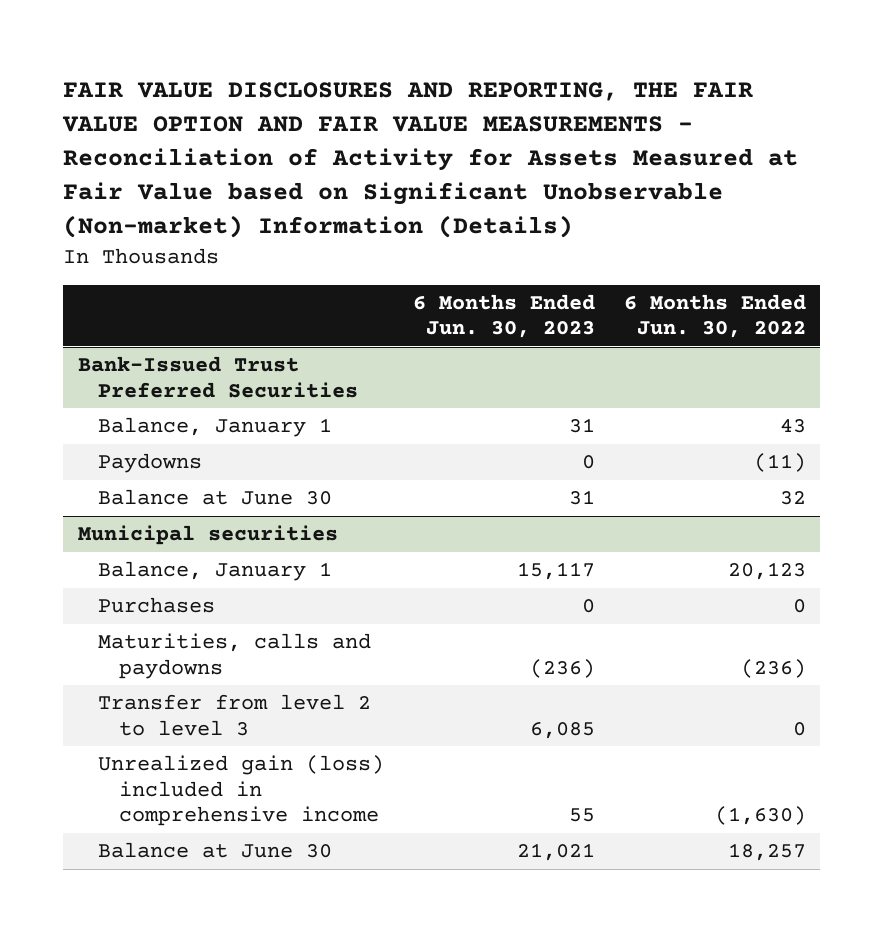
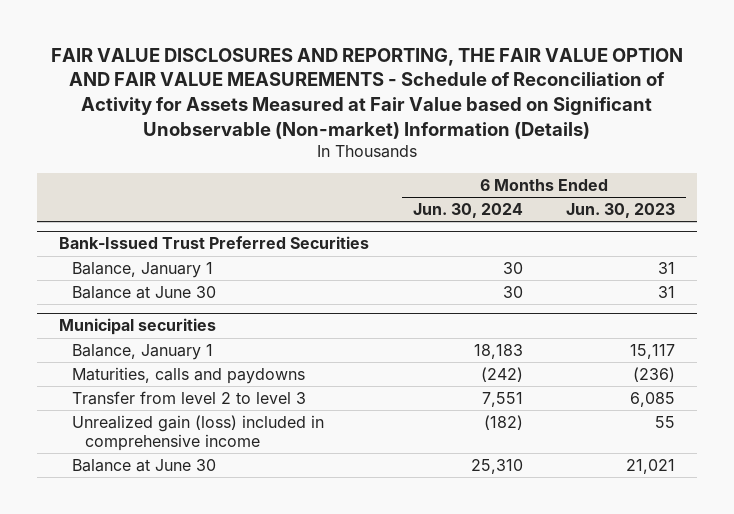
[62,82,799,239] FAIR VALUE DISCLOSURES AND REPORTING, THE FAIR VALUE OPTION AND FAIR VALUE MEASUREMENTS - Reconciliation of Activity for Assets Measured at Fair Value based on Significant Unobservable (Non-market) Information (Details) -> [51,47,684,139] FAIR VALUE DISCLOSURES AND REPORTING, THE FAIR VALUE OPTION AND FAIR VALUE MEASUREMENTS - Schedule of Reconciliation of Activity for Assets Measured at Fair Value based on Significant Unobservable (Non-market) Information (Details)
[623,293,806,339] 6 Months Ended Jun. 30, 2022 -> none
none -> [412,203,523,219] Jun. 30, 2024
[98,453,203,474] Paydowns -> none
[98,597,216,614] Purchases -> none

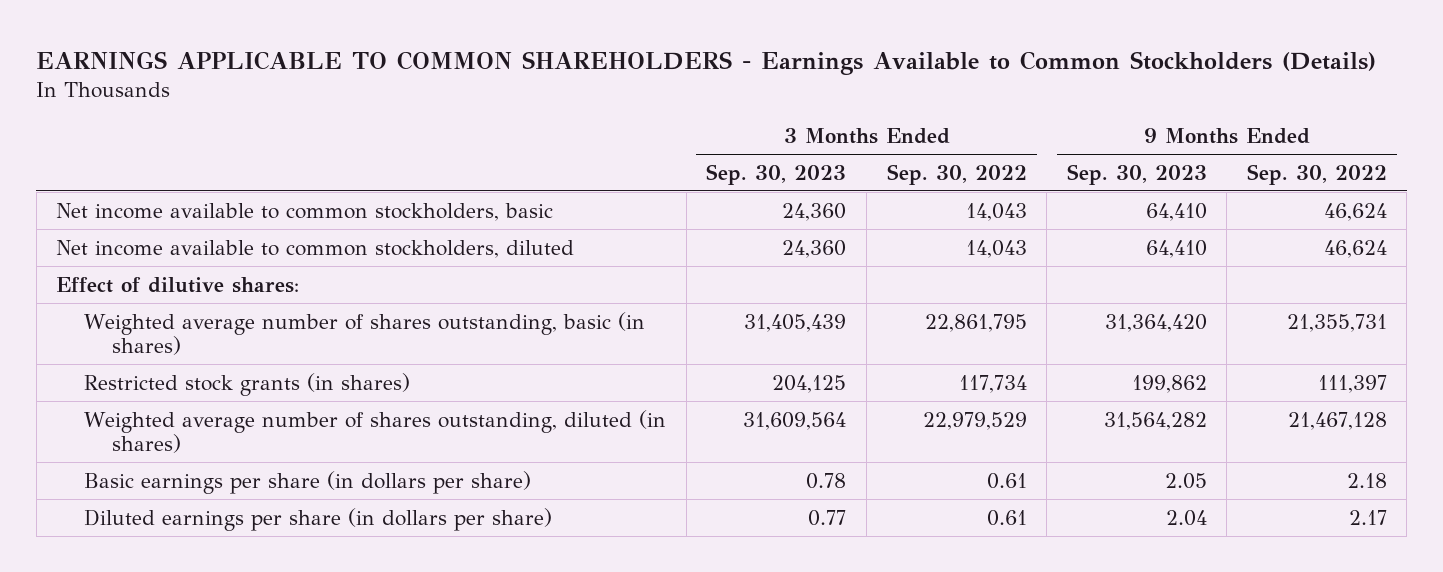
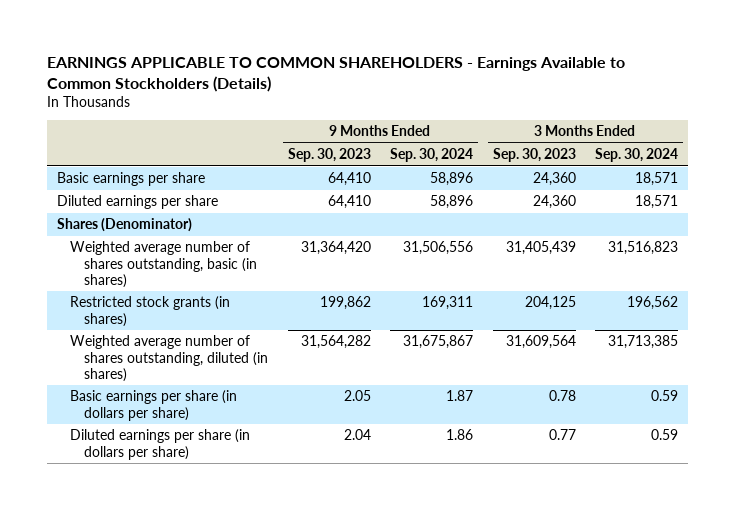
[886,163,1027,185] Sep. 30, 2022 -> none
[1246,163,1387,185] Sep. 30, 2022 -> none
none -> [390,148,474,163] Sep. 30, 2024
none -> [595,148,679,163] Sep. 30, 2024
[56,202,554,221] Net income available to common stockholders, basic -> [56,172,205,187] Basic earnings per share
[56,239,575,258] Net income available to common stockholders, diluted -> [56,195,218,210] Diluted earnings per share
[56,276,300,293] Effect of dilutive shares: -> [56,218,192,233] Shares (Denominator)

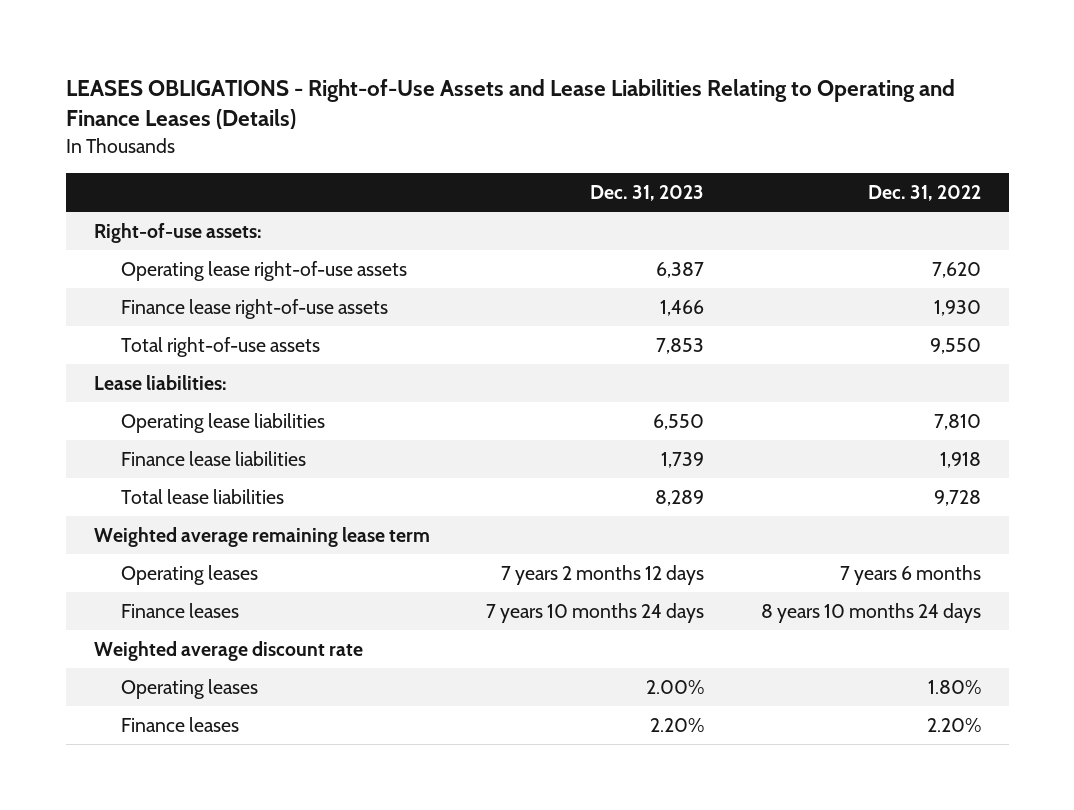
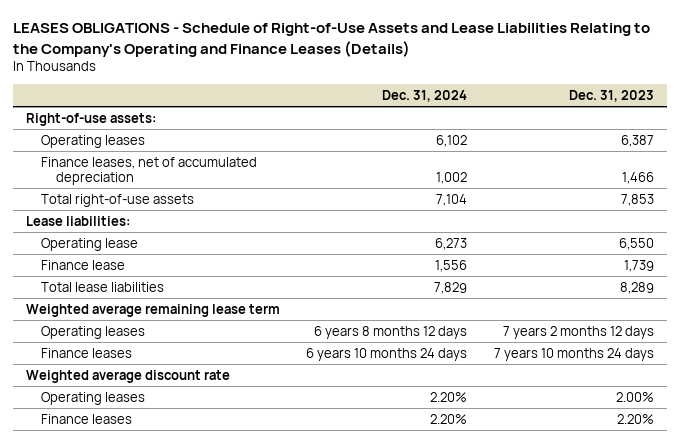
[65,79,955,130] LEASES OBLIGATIONS - Right-of-Use Assets and Lease Liabilities Relating to Operating and Finance Leases (Details) -> [13,23,651,57] LEASES OBLIGATIONS - Schedule of Right-of-Use Assets and Lease Liabilities Relating to the Company's Operating and Finance Leases (Details)
[867,184,981,201] Dec. 31, 2022 -> none
none -> [382,89,468,102] Dec. 31, 2024
[121,261,408,282] Operating lease right-of-use assets -> [40,134,145,148] Operating leases
[121,299,389,320] Finance lease right-of-use assets -> [40,156,257,185] Finance leases, net of accumulated depreciation
[121,413,326,434] Operating lease liabilities -> [40,237,138,251] Operating lease
[121,451,307,467] Finance lease liabilities -> [40,259,125,270] Finance lease

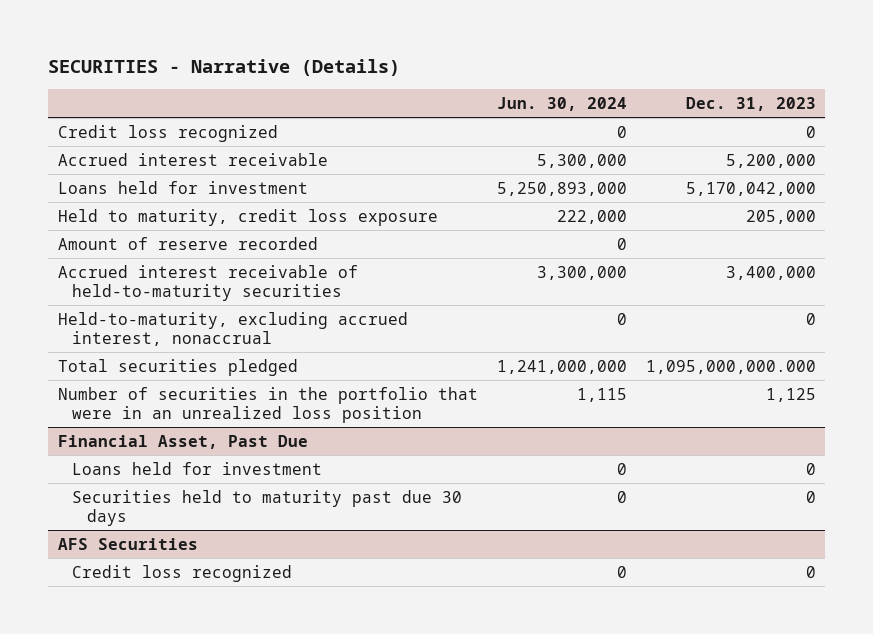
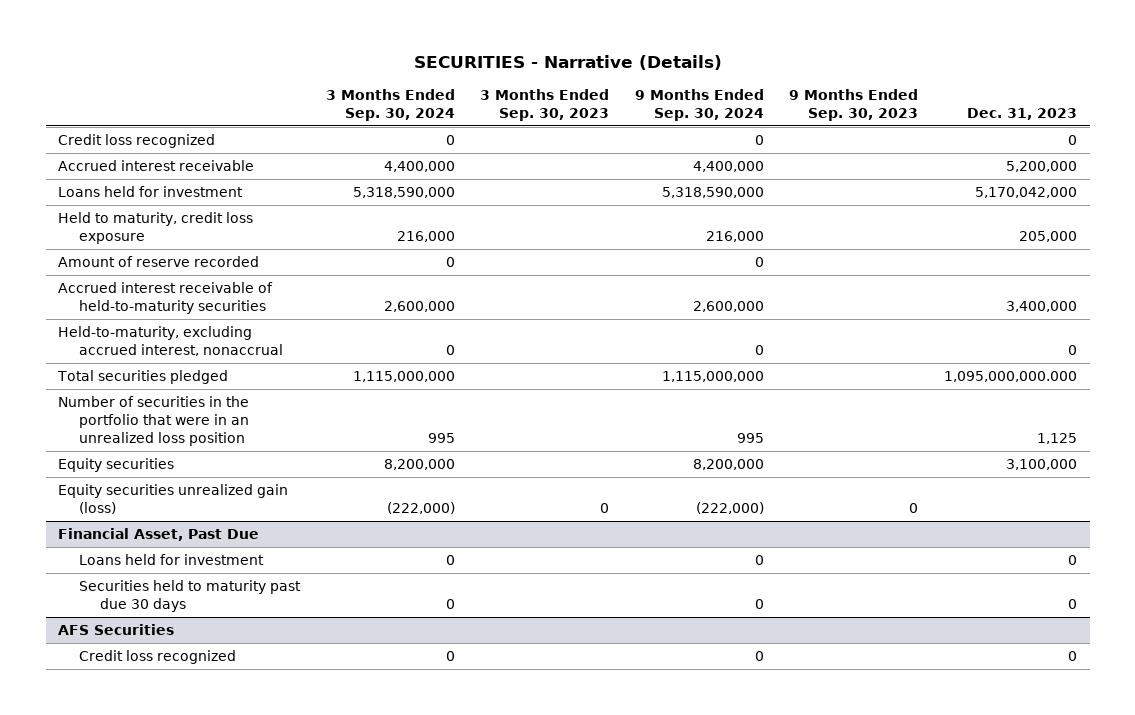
[496,96,627,111] Jun. 30, 2024 -> none
none -> [325,88,455,121] 3 Months Ended Sep. 30, 2024
none -> [480,88,610,121] 3 Months Ended Sep. 30, 2023
none -> [634,88,764,121] 9 Months Ended Sep. 30, 2024
none -> [789,88,919,121] 9 Months Ended Sep. 30, 2023
none -> [58,458,175,473] Equity securities
none -> [58,484,289,514] Equity securities unrealized gain (loss)

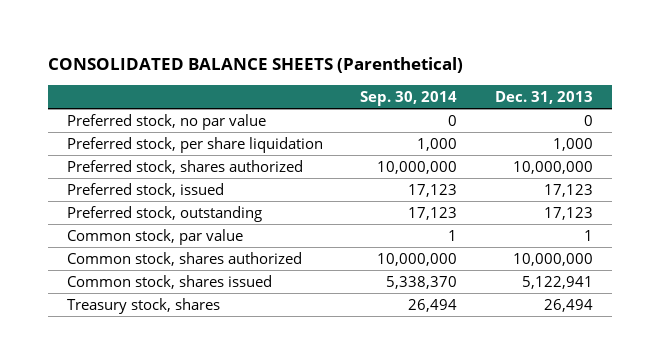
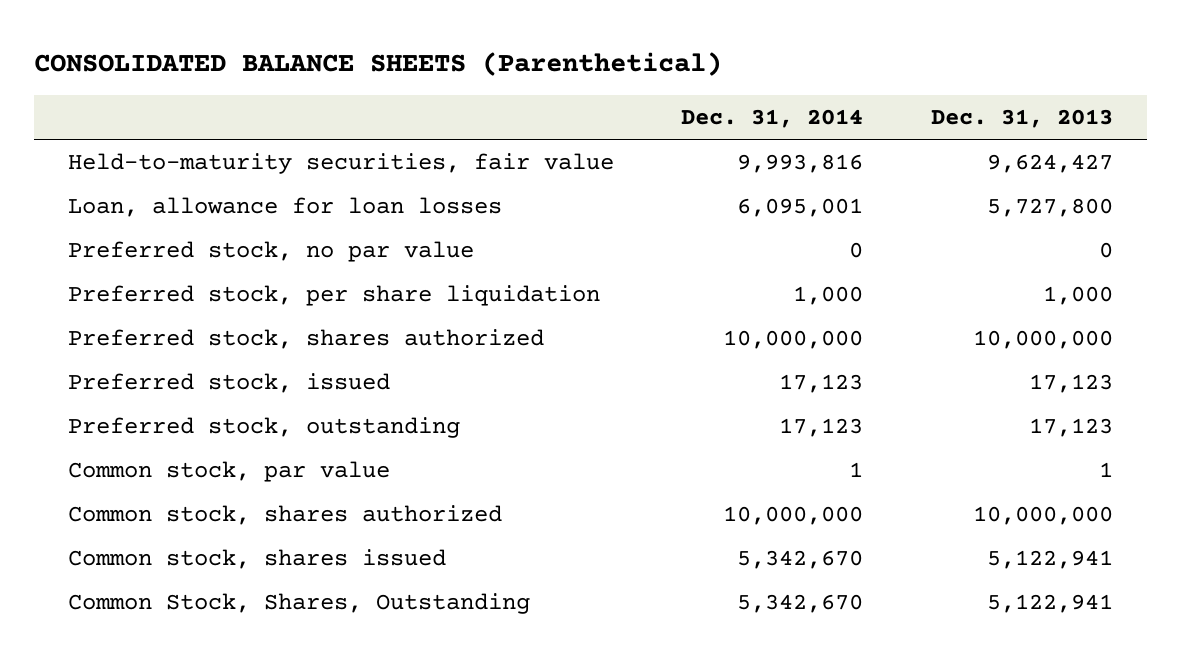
[360,90,458,106] Sep. 30, 2014 -> none
none -> [681,109,864,129] Dec. 31, 2014
none -> [67,152,614,174] Held-to-maturity securities, fair value
none -> [67,196,502,217] Loan, allowance for loan losses
[66,297,220,314] Treasury stock, shares -> none
none -> [67,592,530,614] Common Stock, Shares, Outstanding

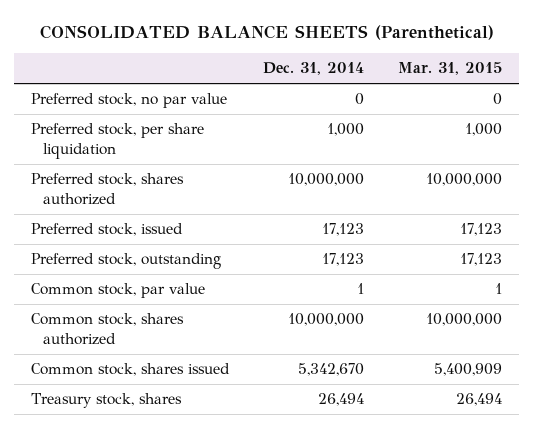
[931,109,1114,129] Dec. 31, 2013 -> none
none -> [398,62,503,76] Mar. 31, 2015
[67,152,614,174] Held-to-maturity securities, fair value -> none
[67,196,502,217] Loan, allowance for loan losses -> none
[67,592,530,614] Common Stock, Shares, Outstanding -> none
none -> [31,393,183,409] Treasury stock, shares

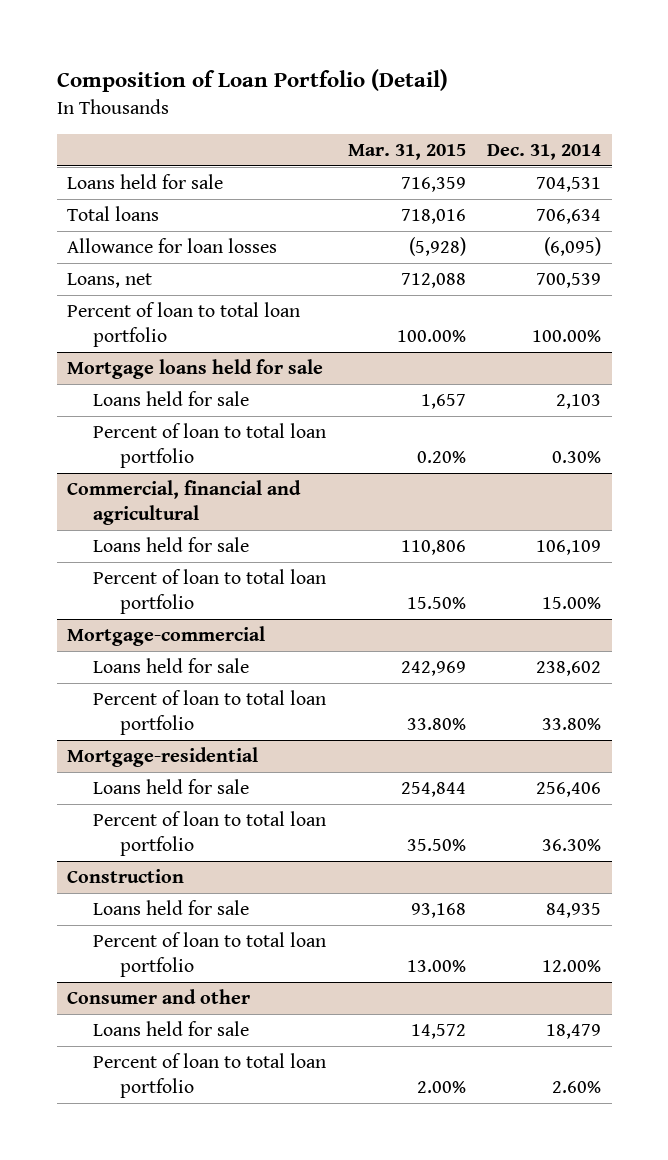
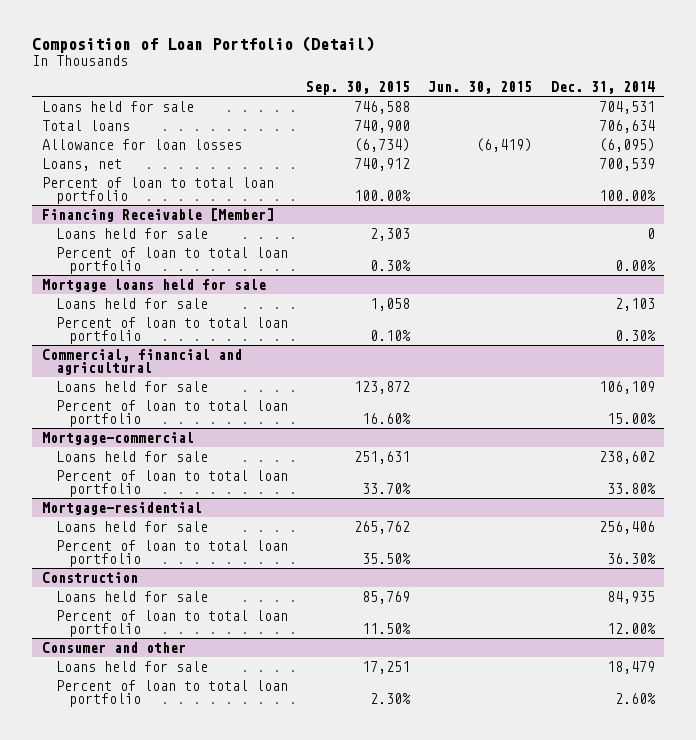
[347,143,466,160] Mar. 31, 2015 -> none
none -> [305,81,410,96] Sep. 30, 2015
none -> [428,81,533,95] Jun. 30, 2015
none -> [41,207,274,222] Financing Receivable [Member]
none -> [55,227,208,239] Loans held for sale
none -> [55,246,288,274] Percent of loan to total loan portfolio

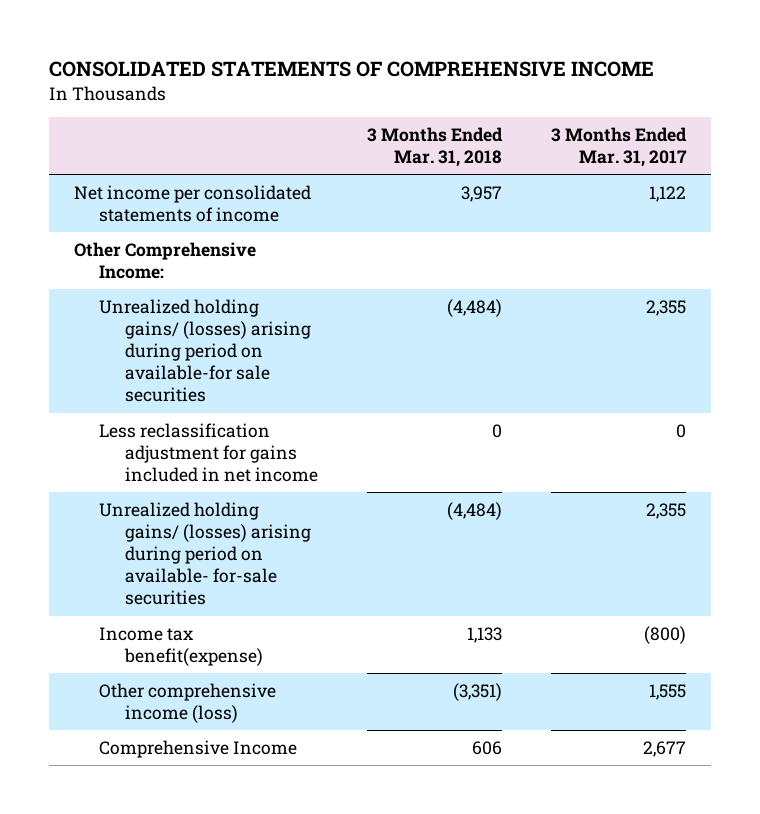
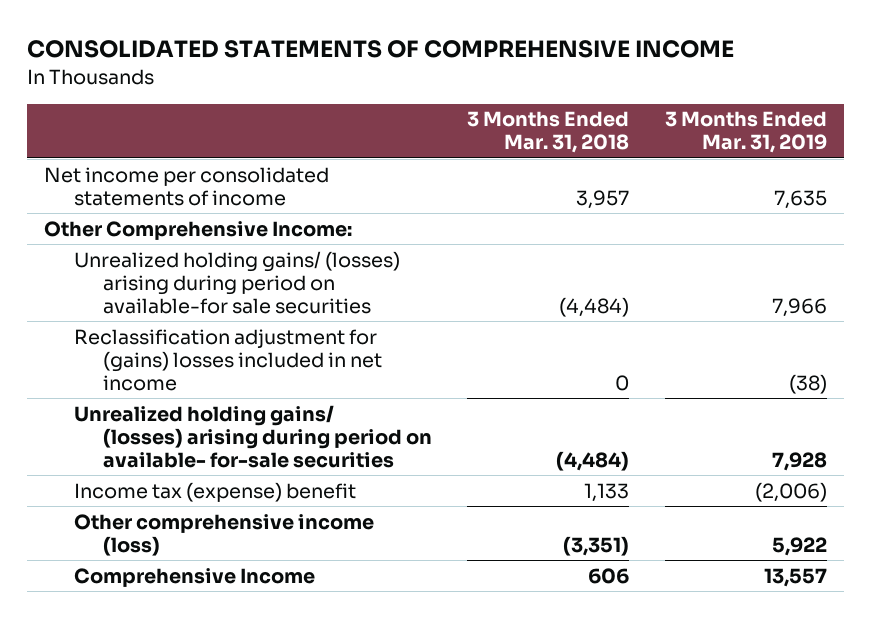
[551,126,688,167] 3 Months Ended Mar. 31, 2017 -> none
none -> [664,111,827,154] 3 Months Ended Mar. 31, 2019
[99,422,318,482] Less reclassification adjustment for gains included in net income -> [73,328,382,391] Reclassification adjustment for (gains) losses included in net income
[99,626,263,666] Income tax benefit(expense) -> [73,481,356,502] Income tax (expense) benefit

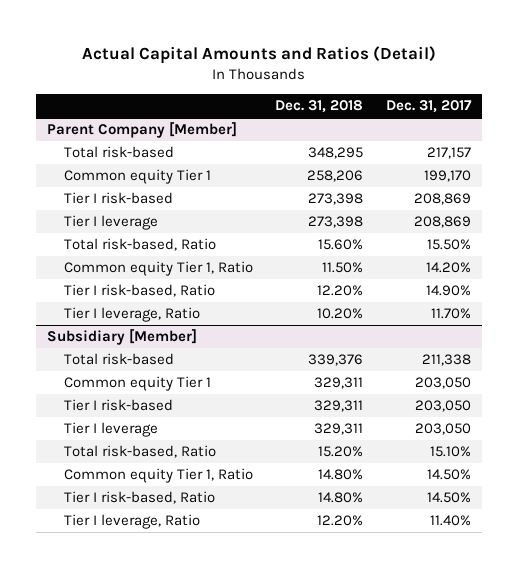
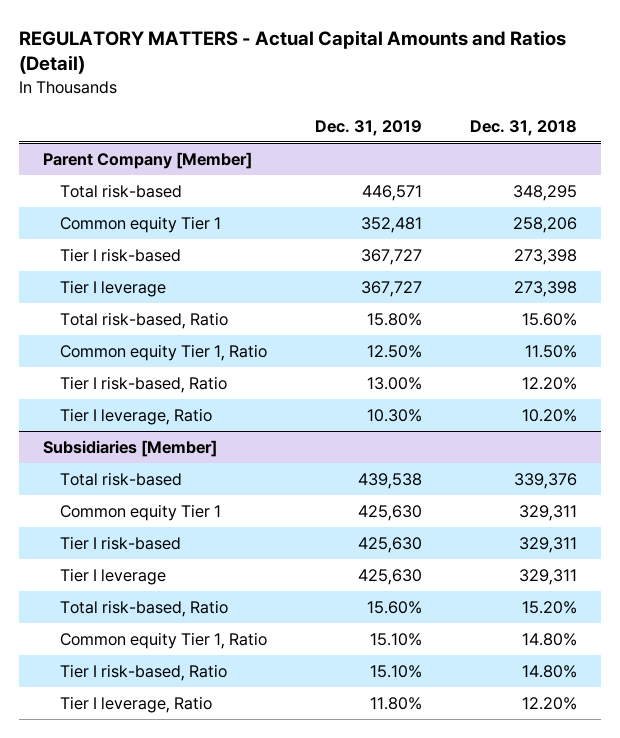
[81,45,436,64] Actual Capital Amounts and Ratios (Detail) -> [18,29,566,75] REGULATORY MATTERS - Actual Capital Amounts and Ratios (Detail)
[385,100,472,114] Dec. 31, 2017 -> none
none -> [315,119,423,136] Dec. 31, 2019
[47,329,198,346] Subsidiary [Member] -> [42,440,217,458] Subsidiaries [Member]

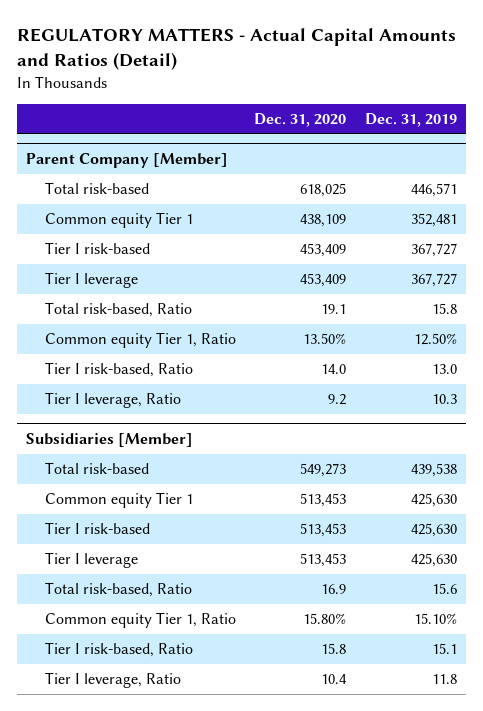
[470,119,578,136] Dec. 31, 2018 -> none
none -> [254,112,347,127] Dec. 31, 2020
[367,313,423,327] 15.80% -> [431,303,457,315] 15.8
[367,377,423,391] 13.00% -> [431,364,457,375] 13.0
[367,409,423,423] 10.30% -> [431,394,457,405] 10.3
[367,601,423,615] 15.60% -> [431,583,457,595] 15.6
[370,665,423,679] 15.10% -> [431,643,457,655] 15.1
[370,697,423,711] 11.80% -> [431,674,457,685] 11.8

